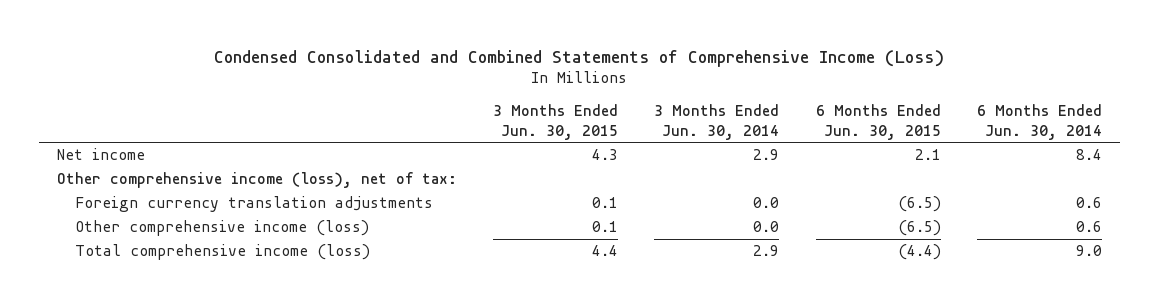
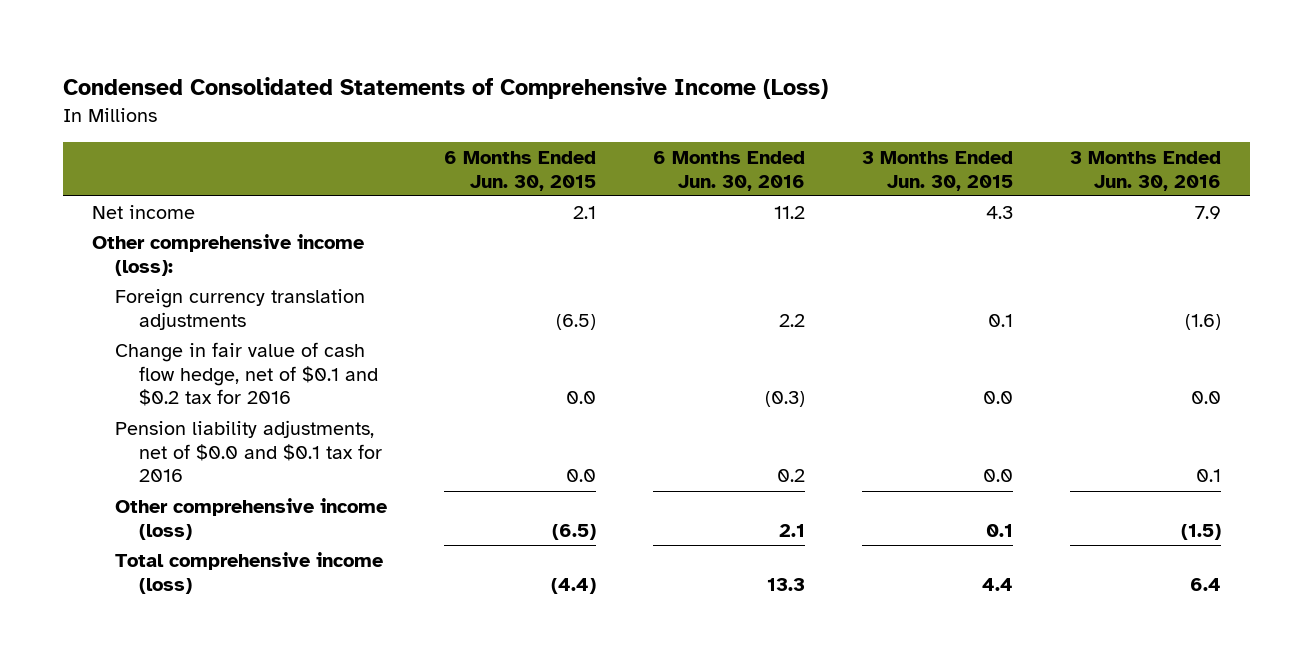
[214,49,945,67] Condensed Consolidated and Combined Statements of Comprehensive Income (Loss) -> [63,76,829,99] Condensed Consolidated Statements of Comprehensive Income (Loss)
[654,103,780,140] 3 Months Ended Jun. 30, 2014 -> none
[977,103,1103,140] 6 Months Ended Jun. 30, 2014 -> none
none -> [653,150,806,191] 6 Months Ended Jun. 30, 2016
none -> [1070,150,1222,191] 3 Months Ended Jun. 30, 2016
[56,172,457,189] Other comprehensive income (loss), net of tax: -> [91,233,364,276] Other comprehensive income (loss):
none -> [115,341,378,407] Change in fair value of cash flow hedge, net of $0.1 and $0.2 tax for 2016
none -> [115,419,382,483] Pension liability adjustments, net of $0.0 and $0.1 tax for 2016

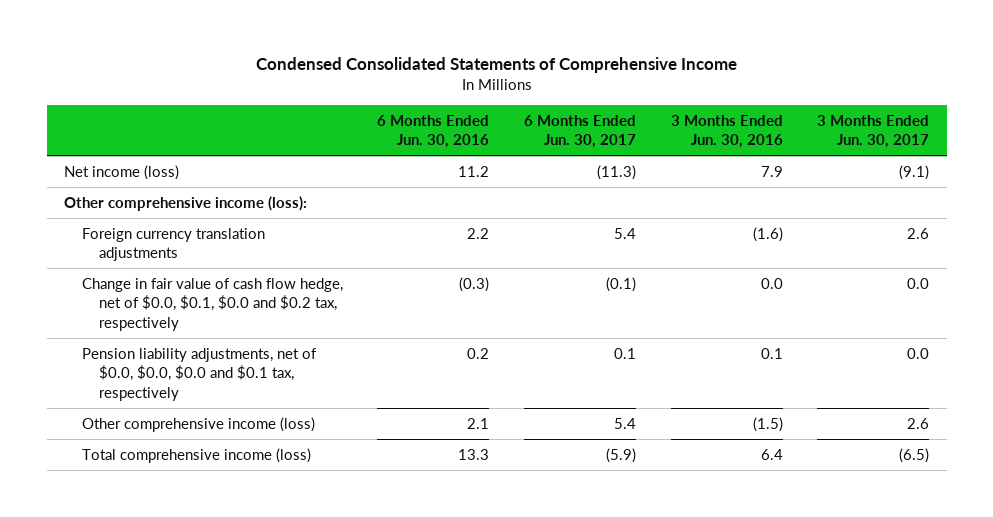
[63,76,829,99] Condensed Consolidated Statements of Comprehensive Income (Loss) -> [255,56,737,73] Condensed Consolidated Statements of Comprehensive Income
[444,150,597,191] 6 Months Ended Jun. 30, 2015 -> none
[862,150,1014,191] 3 Months Ended Jun. 30, 2015 -> none
none -> [524,114,637,149] 6 Months Ended Jun. 30, 2017
none -> [817,114,930,149] 3 Months Ended Jun. 30, 2017
[91,204,195,219] Net income -> [64,164,180,180] Net income (loss)
[115,341,378,407] Change in fair value of cash flow hedge, net of $0.1 and $0.2 tax for 2016 -> [81,277,343,331] Change in fair value of cash flow hedge, net of $0.0, $0.1, $0.0 and $0.2 tax, respectively
[115,419,382,483] Pension liability adjustments, net of $0.0 and $0.1 tax for 2016 -> [81,347,317,401] Pension liability adjustments, net of $0.0, $0.0, $0.0 and $0.1 tax, respectively

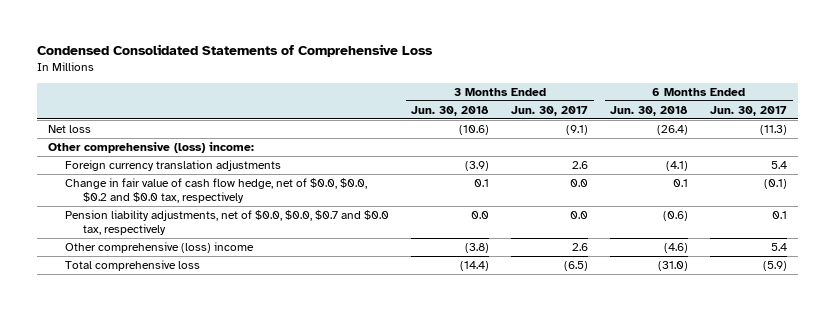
[255,56,737,73] Condensed Consolidated Statements of Comprehensive Income -> [36,43,433,57] Condensed Consolidated Statements of Comprehensive Loss
[377,114,490,149] 6 Months Ended Jun. 30, 2016 -> none
[670,114,783,149] 3 Months Ended Jun. 30, 2016 -> none
none -> [411,105,490,116] Jun. 30, 2018
none -> [610,105,689,116] Jun. 30, 2018
[64,164,180,180] Net income (loss) -> [47,124,91,133] Net loss
[64,195,308,211] Other comprehensive income (loss): -> [47,141,254,153] Other comprehensive (loss) income:
[81,277,343,331] Change in fair value of cash flow hedge, net of $0.0, $0.1, $0.0 and $0.2 tax, respectively -> [65,177,368,203] Change in fair value of cash flow hedge, net of $0.0, $0.0, $0.2 and $0.0 tax, respectively
[81,347,317,401] Pension liability adjustments, net of $0.0, $0.0, $0.0 and $0.1 tax, respectively -> [65,209,390,235] Pension liability adjustments, net of $0.0, $0.0, $0.7 and $0.0 tax, respectively
[81,416,315,432] Other comprehensive income (loss) -> [65,241,255,253] Other comprehensive (loss) income
[81,447,311,463] Total comprehensive income (loss) -> [65,259,201,271] Total comprehensive loss

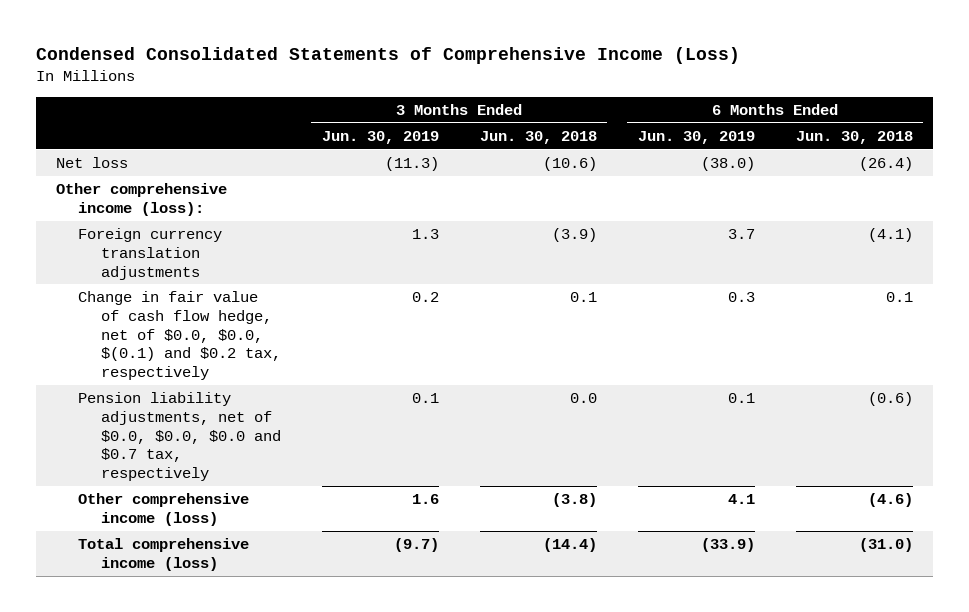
[36,43,433,57] Condensed Consolidated Statements of Comprehensive Loss -> [35,47,740,65] Condensed Consolidated Statements of Comprehensive Income (Loss)
[511,105,589,116] Jun. 30, 2017 -> none
[710,105,788,116] Jun. 30, 2017 -> none
none -> [321,130,439,144] Jun. 30, 2019
none -> [637,130,755,144] Jun. 30, 2019
[47,141,254,153] Other comprehensive (loss) income: -> [56,183,228,216] Other comprehensive income (loss):
[65,177,368,203] Change in fair value of cash flow hedge, net of $0.0, $0.0, $0.2 and $0.0 tax, respectively -> [78,291,281,380] Change in fair value of cash flow hedge, net of $0.0, $0.0, $(0.1) and $0.2 tax, respectively
[65,209,390,235] Pension liability adjustments, net of $0.0, $0.0, $0.7 and $0.0 tax, respectively -> [78,392,281,481] Pension liability adjustments, net of $0.0, $0.0, $0.0 and $0.7 tax, respectively
[65,241,255,253] Other comprehensive (loss) income -> [78,493,250,526] Other comprehensive income (loss)
[65,259,201,271] Total comprehensive loss -> [78,538,250,571] Total comprehensive income (loss)

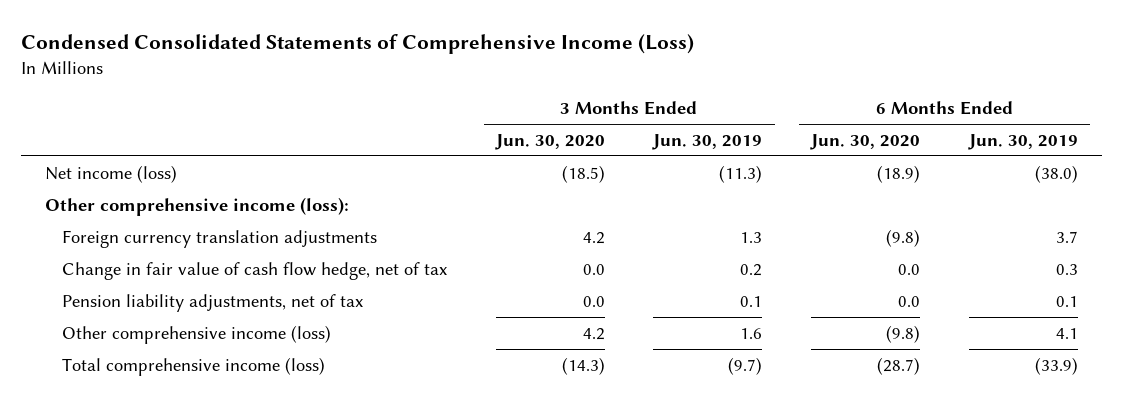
[479,130,597,144] Jun. 30, 2018 -> none
[795,130,913,144] Jun. 30, 2018 -> none
none -> [494,133,605,150] Jun. 30, 2020
none -> [810,133,921,150] Jun. 30, 2020
[56,157,129,169] Net loss -> [45,164,178,183] Net income (loss)
[78,291,281,380] Change in fair value of cash flow hedge, net of $0.0, $0.0, $(0.1) and $0.2 tax, respectively -> [62,261,448,280] Change in fair value of cash flow hedge, net of tax
[78,392,281,481] Pension liability adjustments, net of $0.0, $0.0, $0.0 and $0.7 tax, respectively -> [62,293,364,312] Pension liability adjustments, net of tax

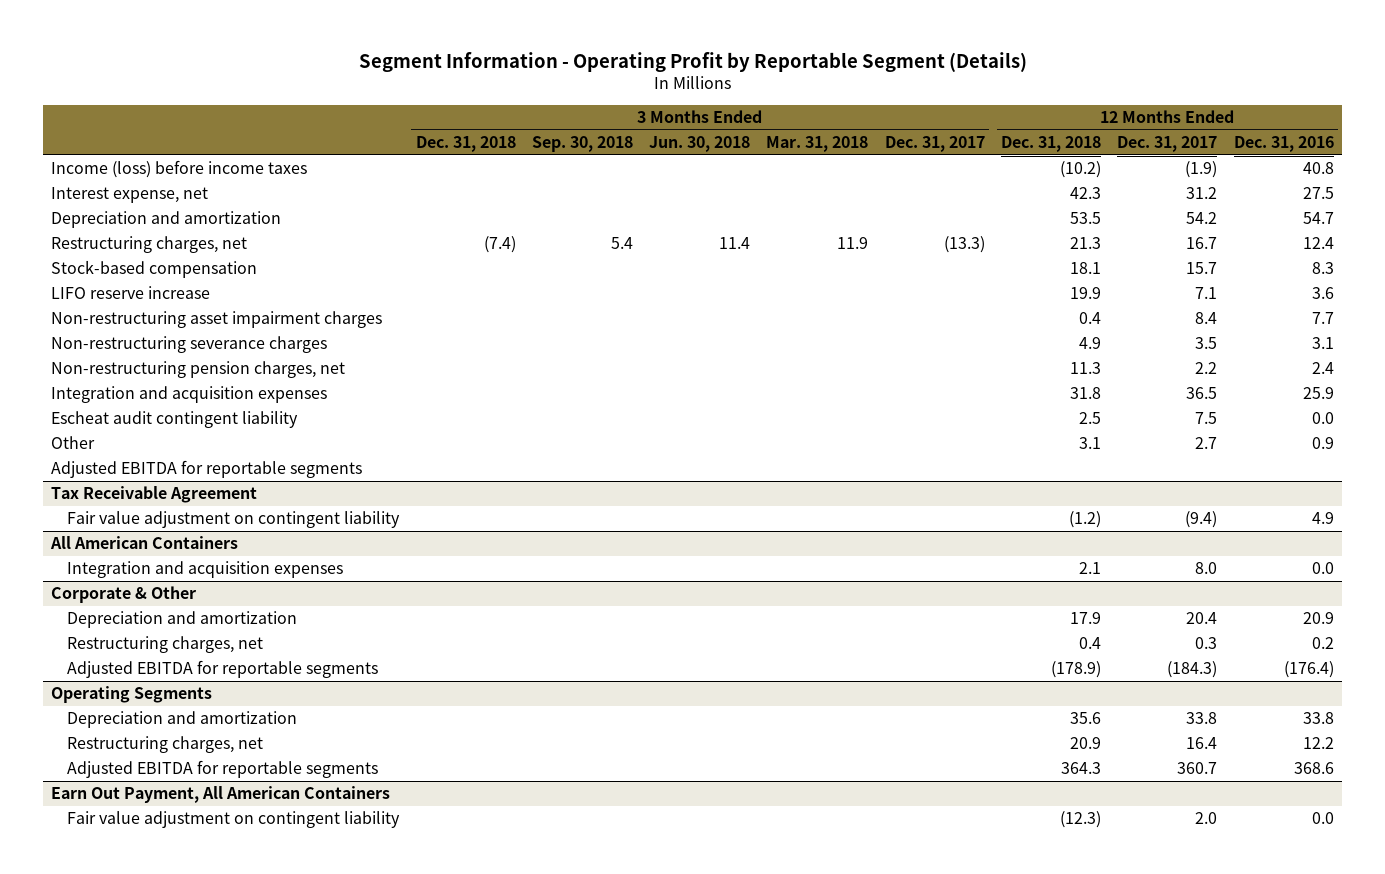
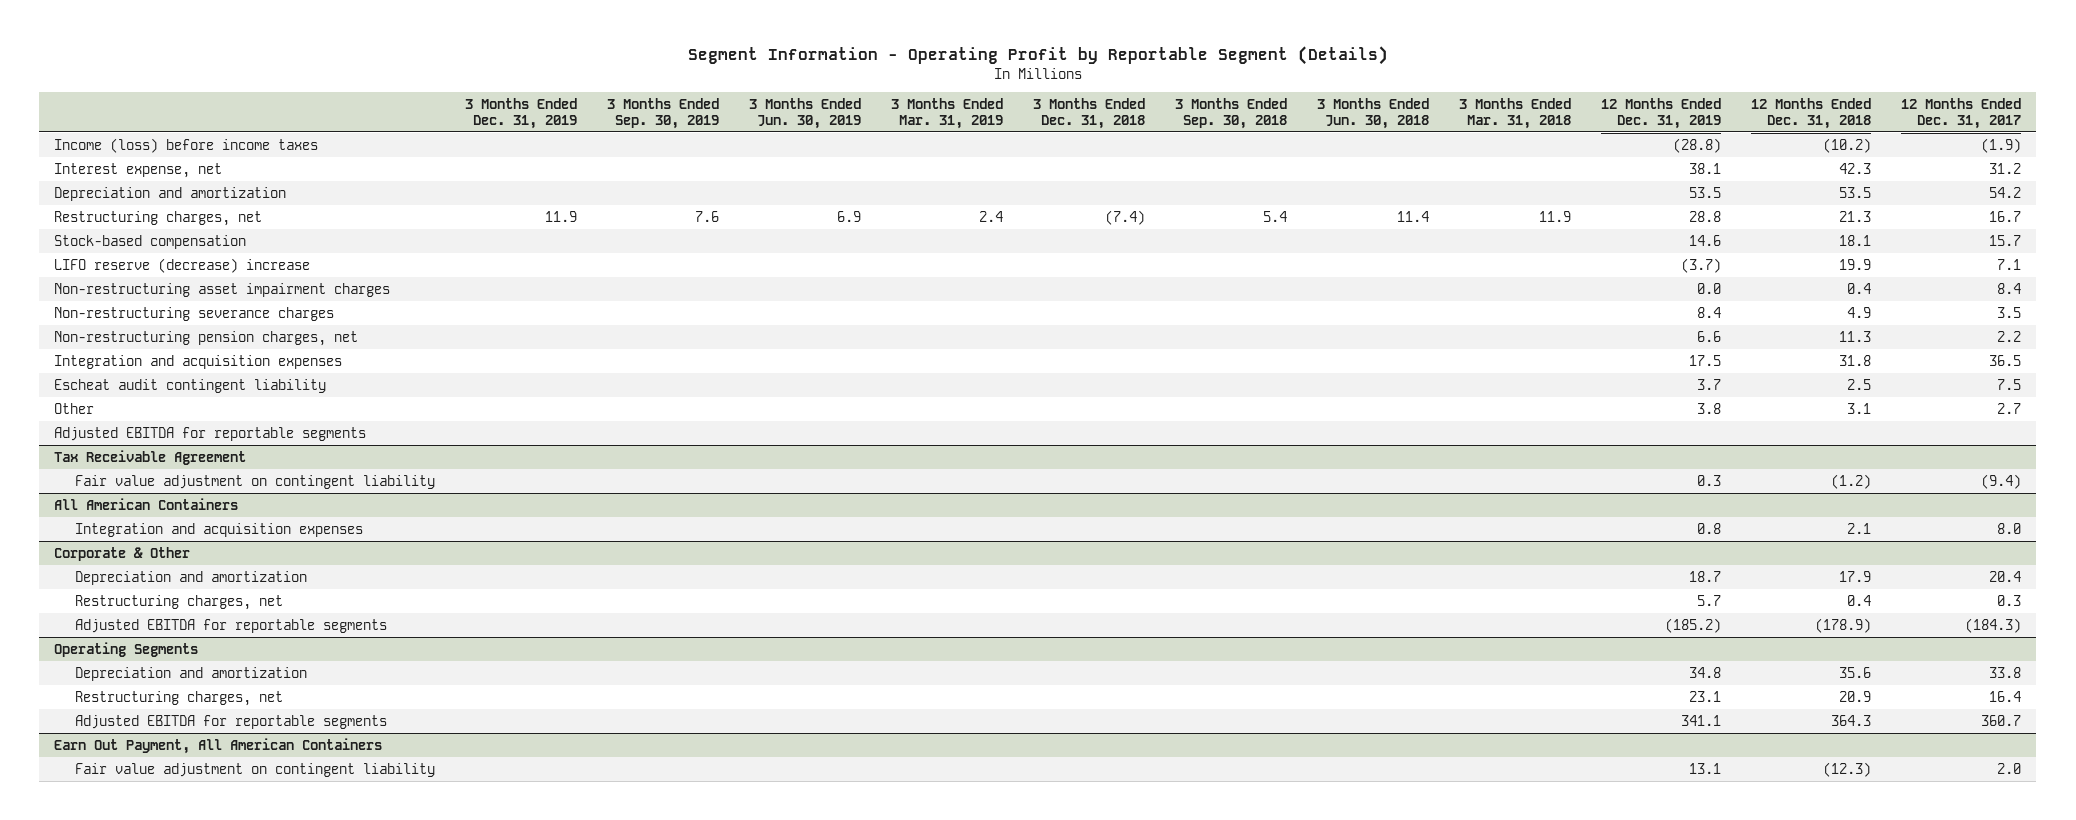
[884,136,985,153] Dec. 31, 2017 -> none
[1233,136,1334,153] Dec. 31, 2016 -> none
none -> [464,97,577,129] 3 Months Ended Dec. 31, 2019
none -> [606,97,719,129] 3 Months Ended Sep. 30, 2019
none -> [749,97,862,129] 3 Months Ended Jun. 30, 2019
none -> [891,97,1004,129] 3 Months Ended Mar. 31, 2019
none -> [1601,97,1722,129] 12 Months Ended Dec. 31, 2019
[51,286,211,300] LIFO reserve increase -> [54,257,311,273] LIFO reserve (decrease) increase

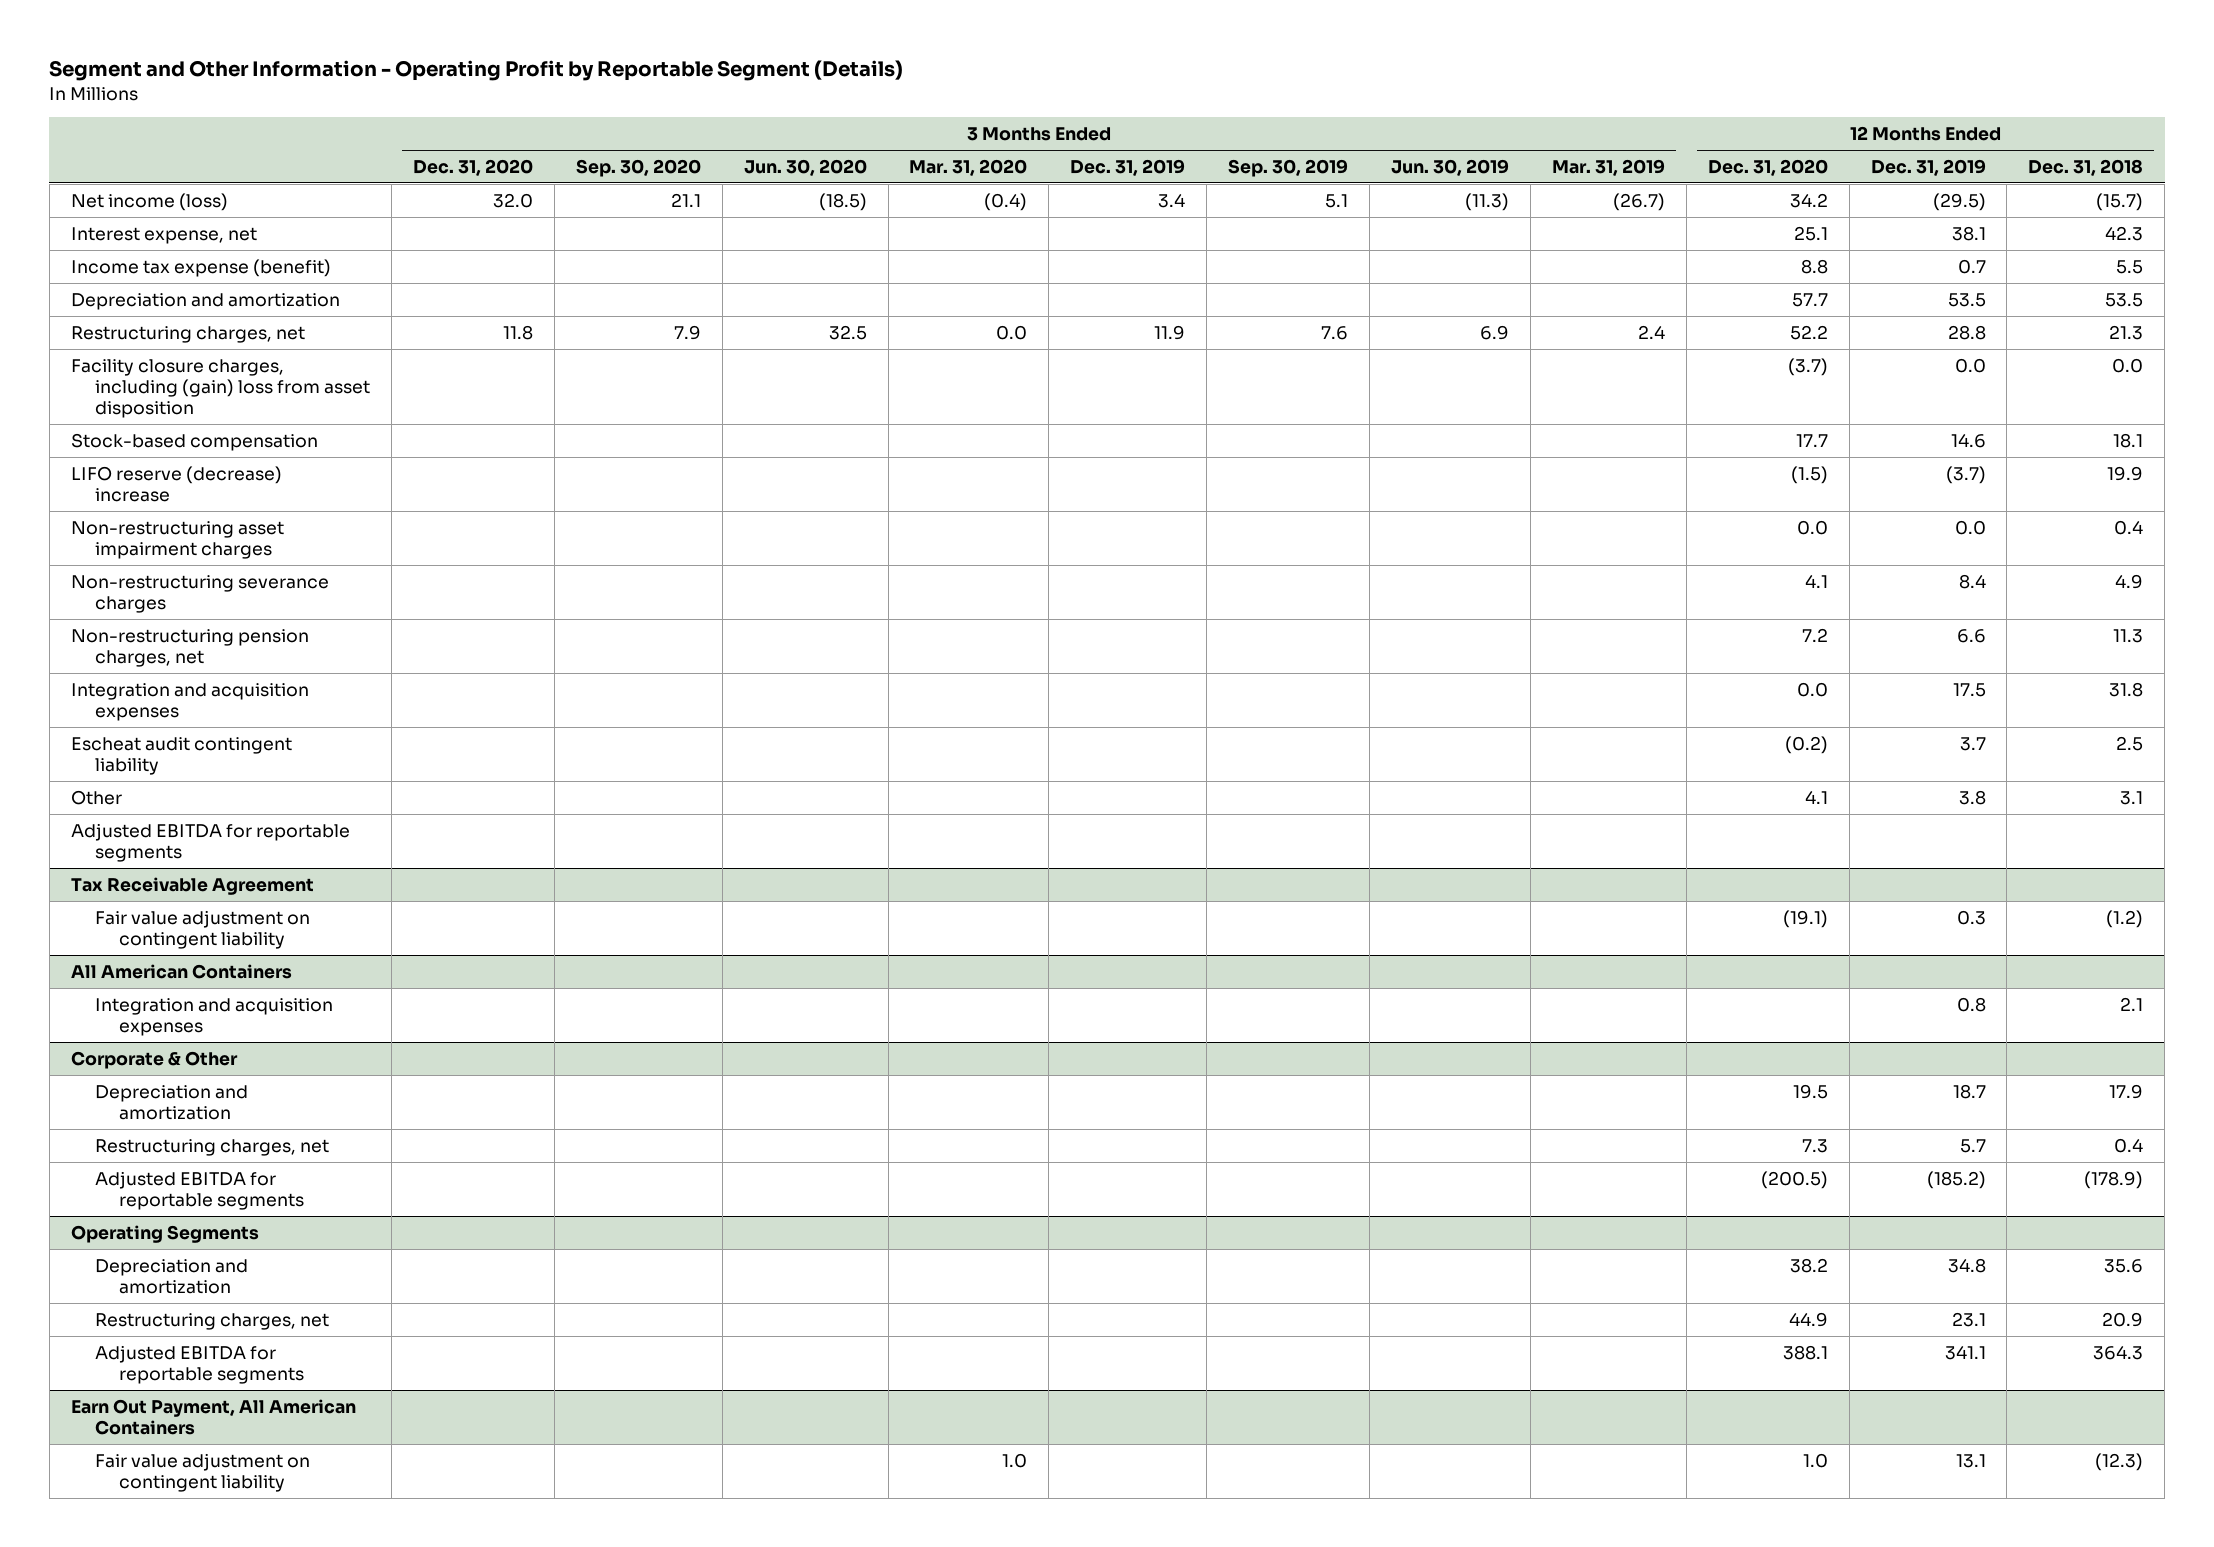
[687,46,1388,66] Segment Information - Operating Profit by Reportable Segment (Details) -> [49,60,904,82] Segment and Other Information - Operating Profit by Reportable Segment (Details)
[1033,97,1146,129] 3 Months Ended Dec. 31, 2018 -> none
[1175,97,1288,129] 3 Months Ended Sep. 30, 2018 -> none
[1317,97,1430,129] 3 Months Ended Jun. 30, 2018 -> none
[1459,97,1572,129] 3 Months Ended Mar. 31, 2018 -> none
[1901,97,2022,129] 12 Months Ended Dec. 31, 2017 -> none
none -> [412,158,533,176] Dec. 31, 2020
none -> [575,158,701,177] Sep. 30, 2020
none -> [743,158,867,176] Jun. 30, 2020
none -> [909,158,1028,176] Mar. 31, 2020
none -> [1707,158,1828,176] Dec. 31, 2020
[54,137,319,153] Income (loss) before income taxes -> none
none -> [70,192,228,211] Net income (loss)
none -> [70,258,331,277] Income tax expense (benefit)
none -> [70,358,371,418] Facility closure charges, including (gain) loss from asset disposition

